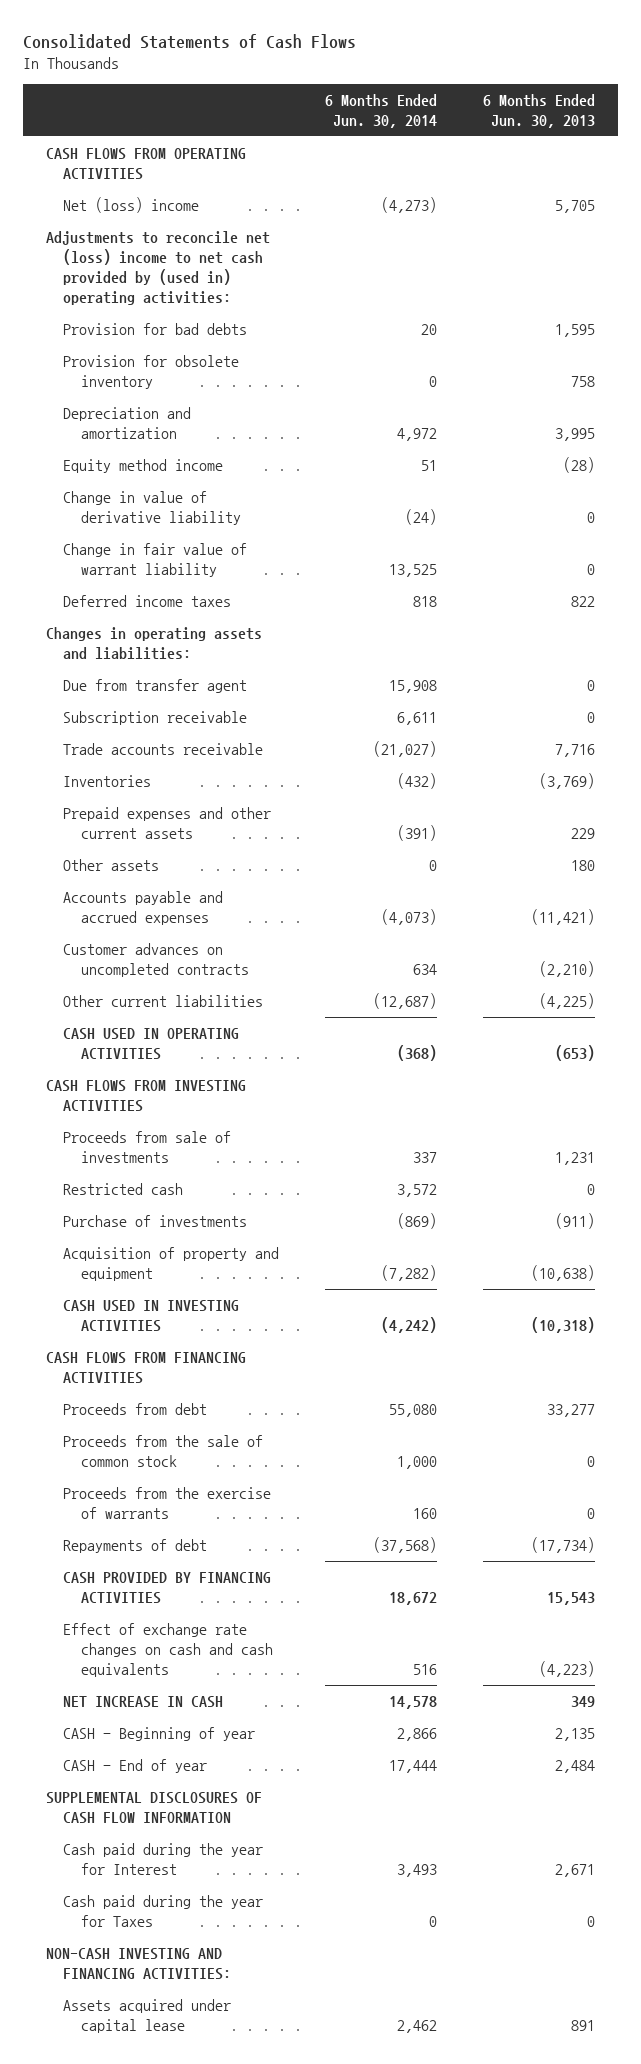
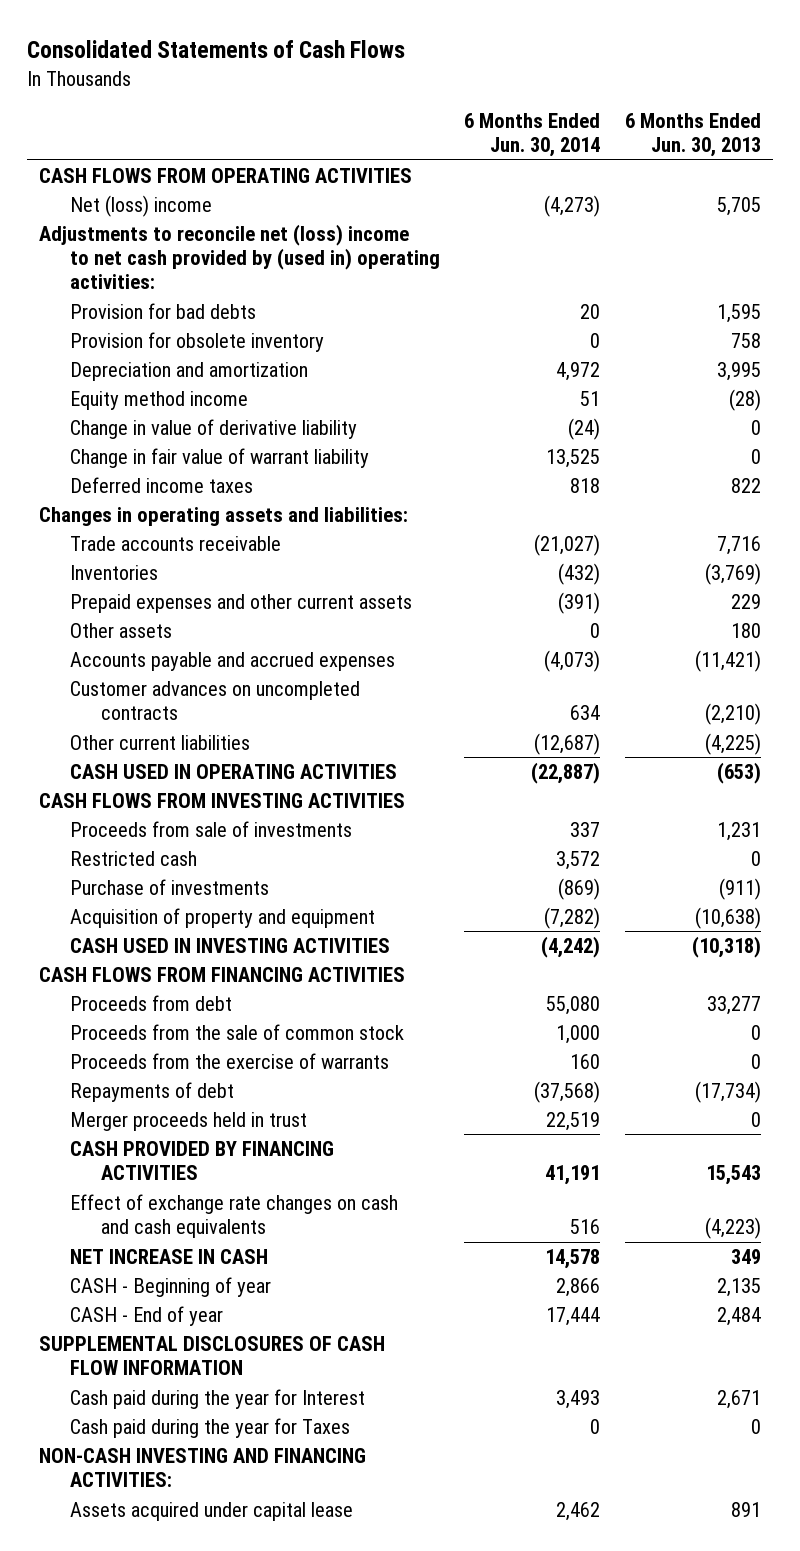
[63,679,248,694] Due from transfer agent -> none
[63,711,248,726] Subscription receivable -> none
[397,1045,438,1062] (368) -> [531,761,601,784] (22,887)
none -> [69,1111,307,1131] Merger proceeds held in trust
[389,1592,438,1606] 18,672 -> [545,1165,601,1186] 41,191

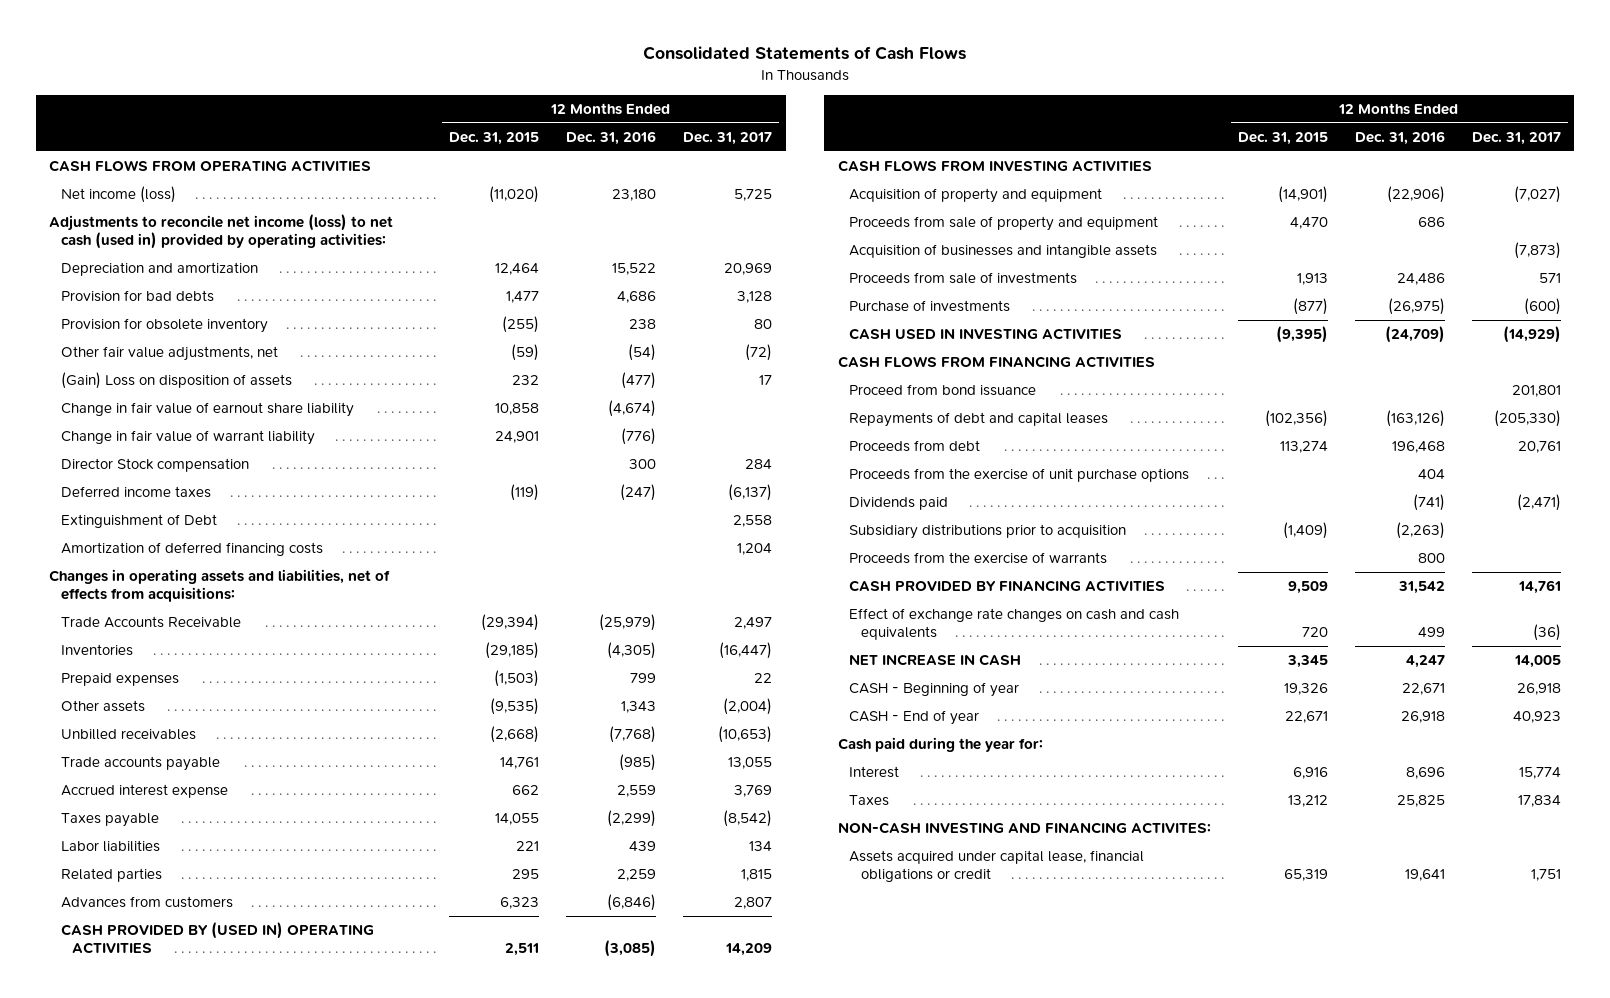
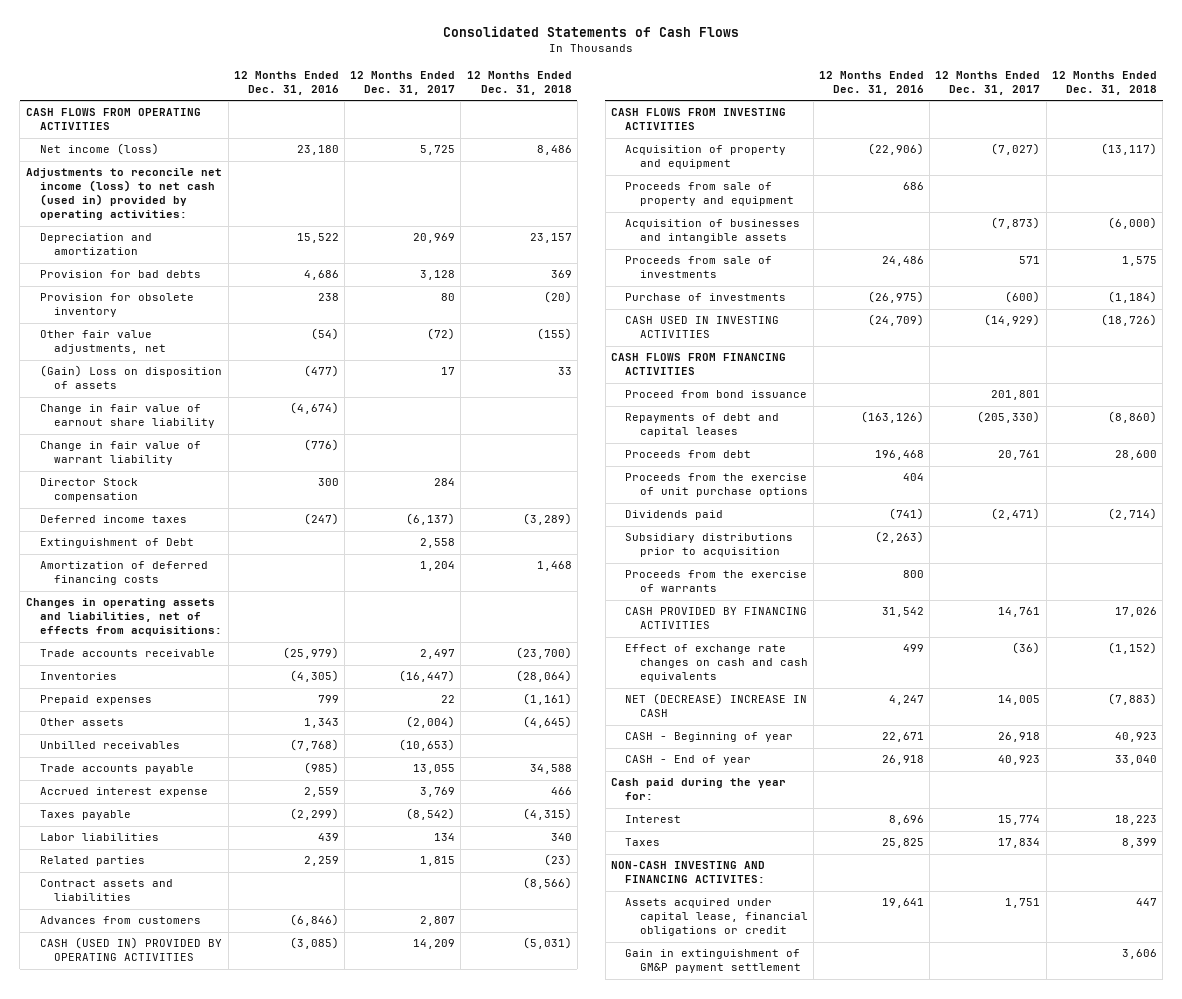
[449,131,540,145] Dec. 31, 2015 -> none
none -> [466,71,572,96] 12 Months Ended Dec. 31, 2018
[60,616,241,629] Trade Accounts Receivable -> [40,649,216,658] Trade accounts receivable
none -> [40,879,174,902] Contract assets and liabilities
[60,922,374,955] CASH PROVIDED BY (USED IN) OPERATING ACTIVITIES -> [40,937,223,962] CASH (USED IN) PROVIDED BY OPERATING ACTIVITIES
[849,654,1022,667] NET INCREASE IN CASH -> [625,693,808,718] NET (DECREASE) INCREASE IN CASH
none -> [625,949,801,974] Gain in extinguishment of GM&P payment settlement

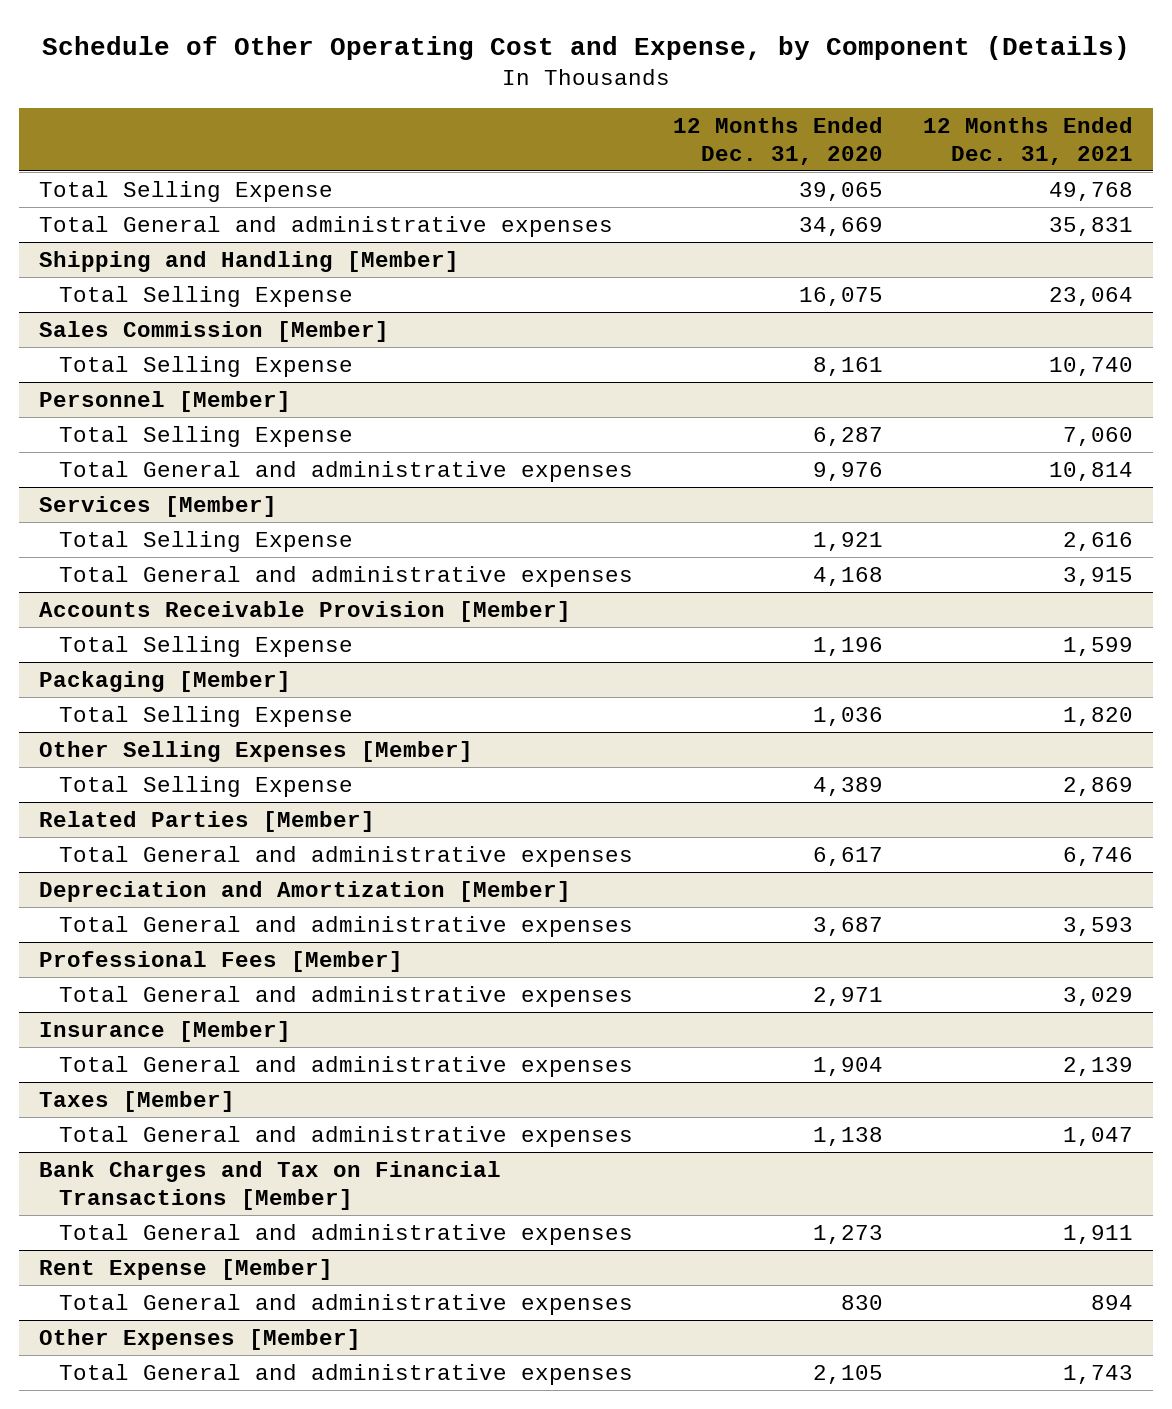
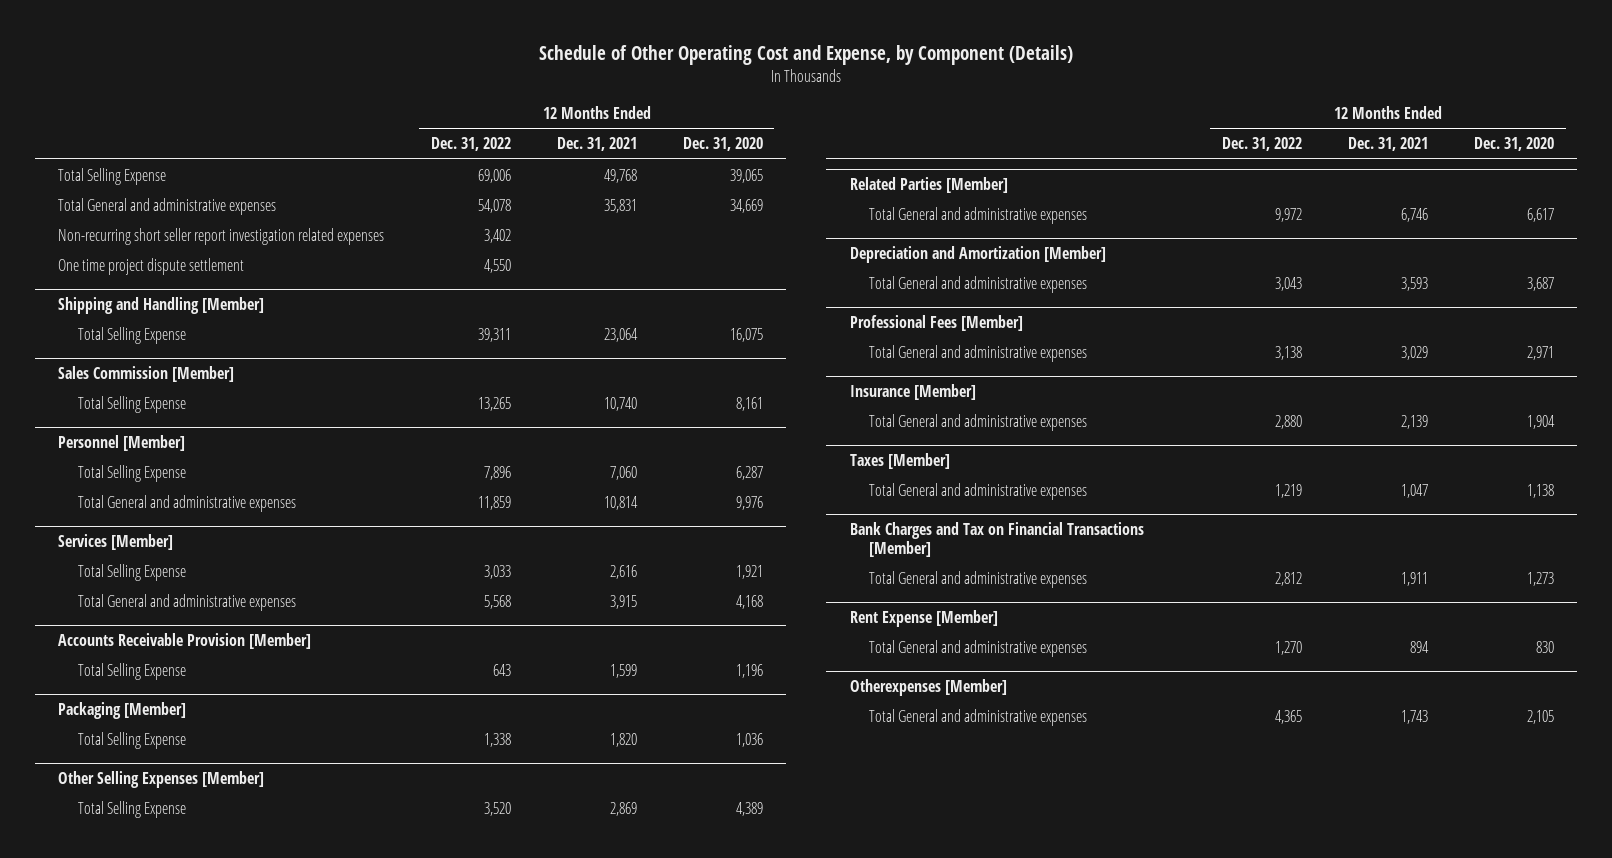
none -> [430,137,511,152] Dec. 31, 2022
none -> [58,227,385,245] Non-recurring short seller report investigation related expenses
none -> [58,257,245,275] One time project dispute settlement
[39,1329,362,1351] Other Expenses [Member] -> [849,679,1007,697] Otherexpenses [Member]

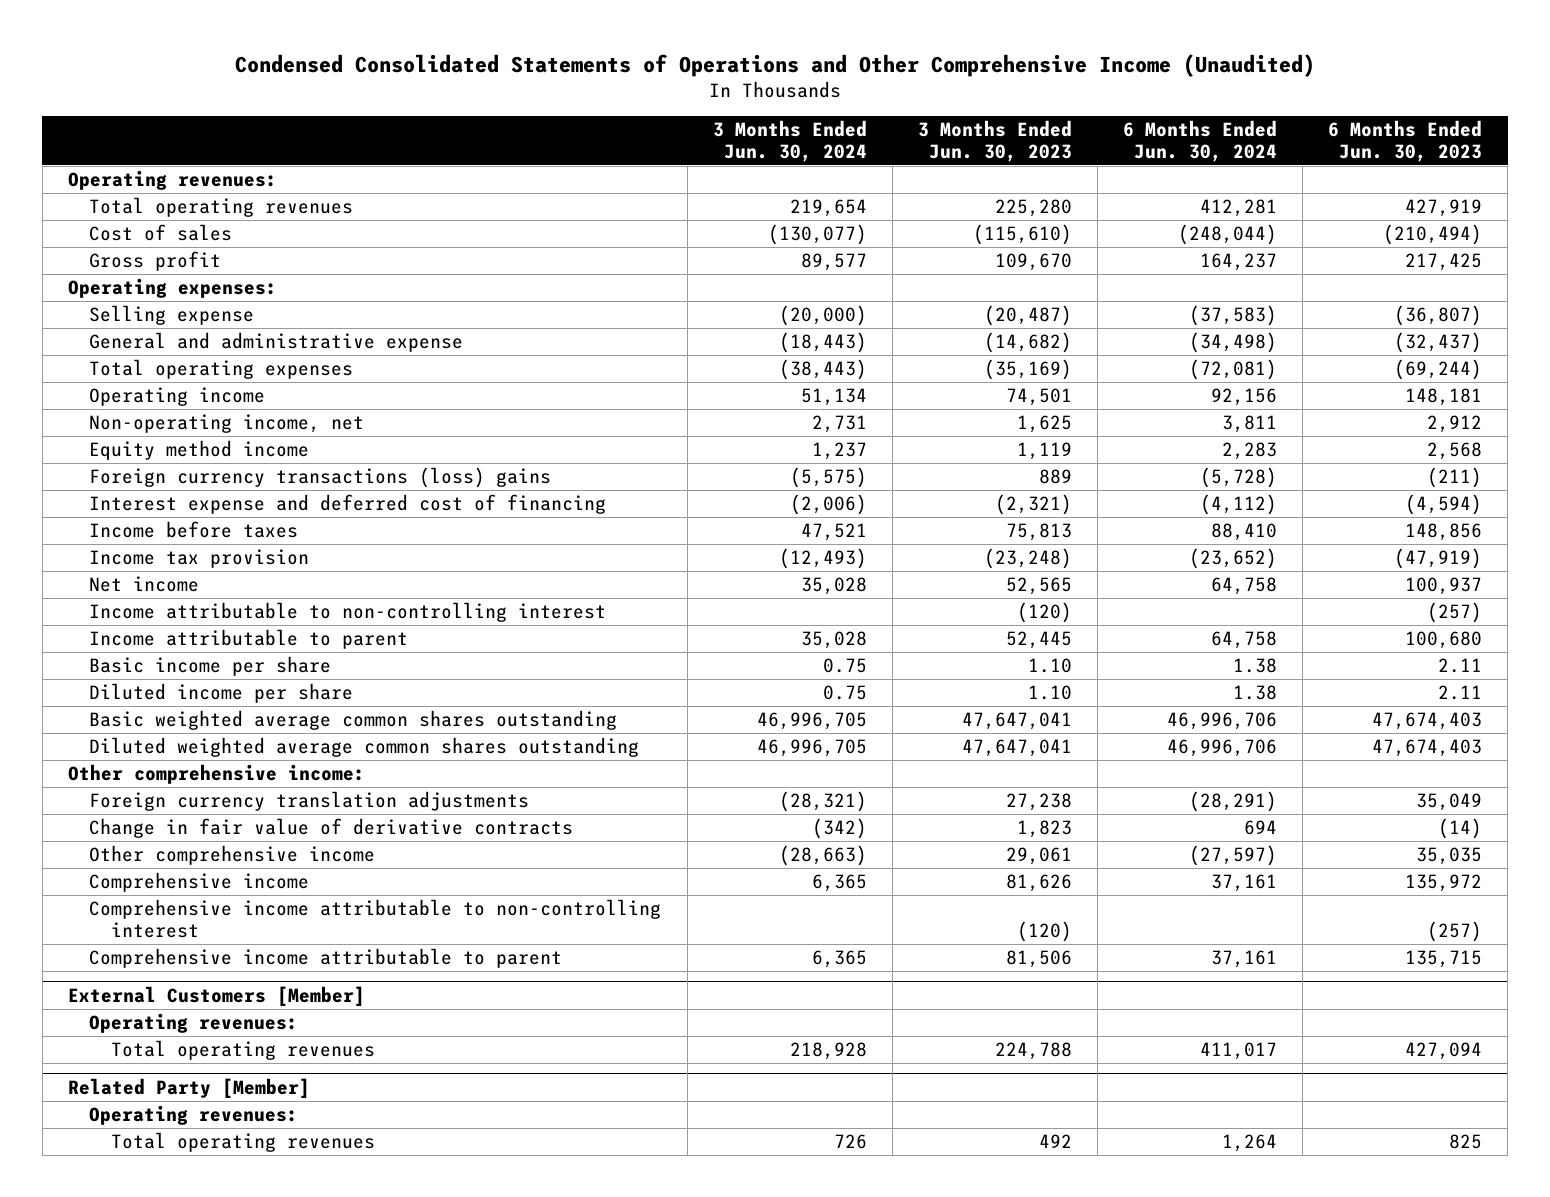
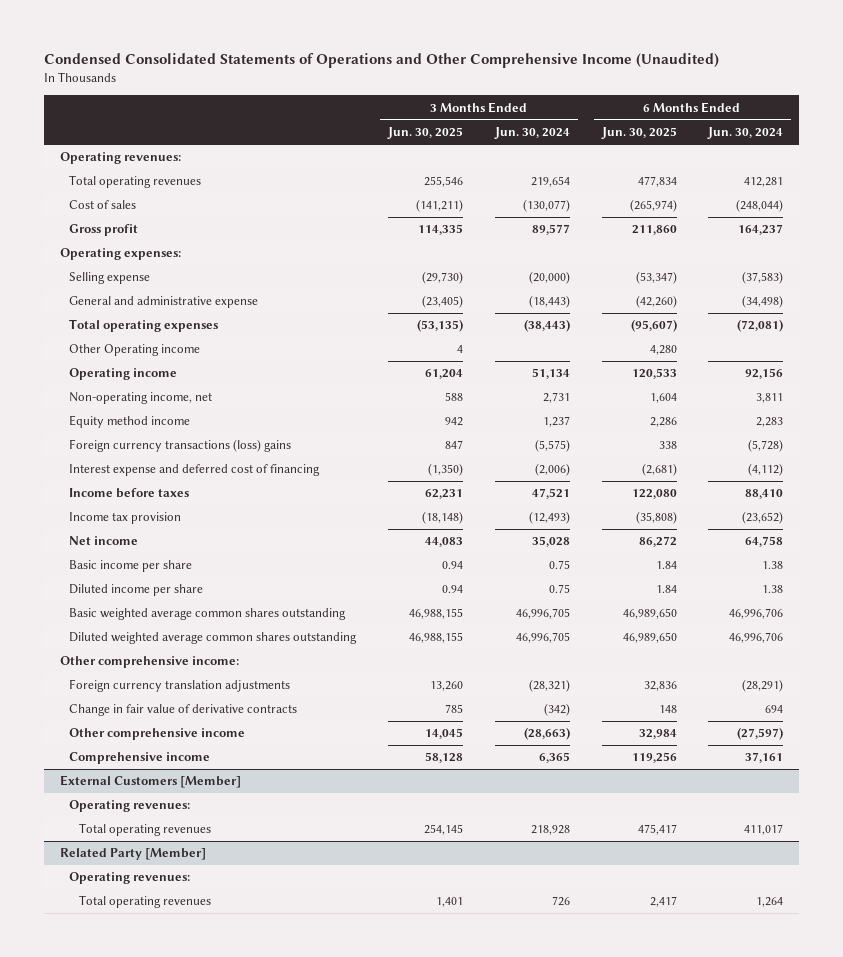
[917,119,1072,162] 3 Months Ended Jun. 30, 2023 -> none
[1328,119,1483,162] 6 Months Ended Jun. 30, 2023 -> none
none -> [387,127,464,140] Jun. 30, 2025
none -> [600,127,677,140] Jun. 30, 2025
none -> [69,344,201,357] Other Operating income
[89,601,607,622] Income attributable to non-controlling interest -> none
[89,628,409,649] Income attributable to parent -> none
[89,898,662,938] Comprehensive income attributable to non-controlling interest -> none
[89,947,563,968] Comprehensive income attributable to parent -> none

